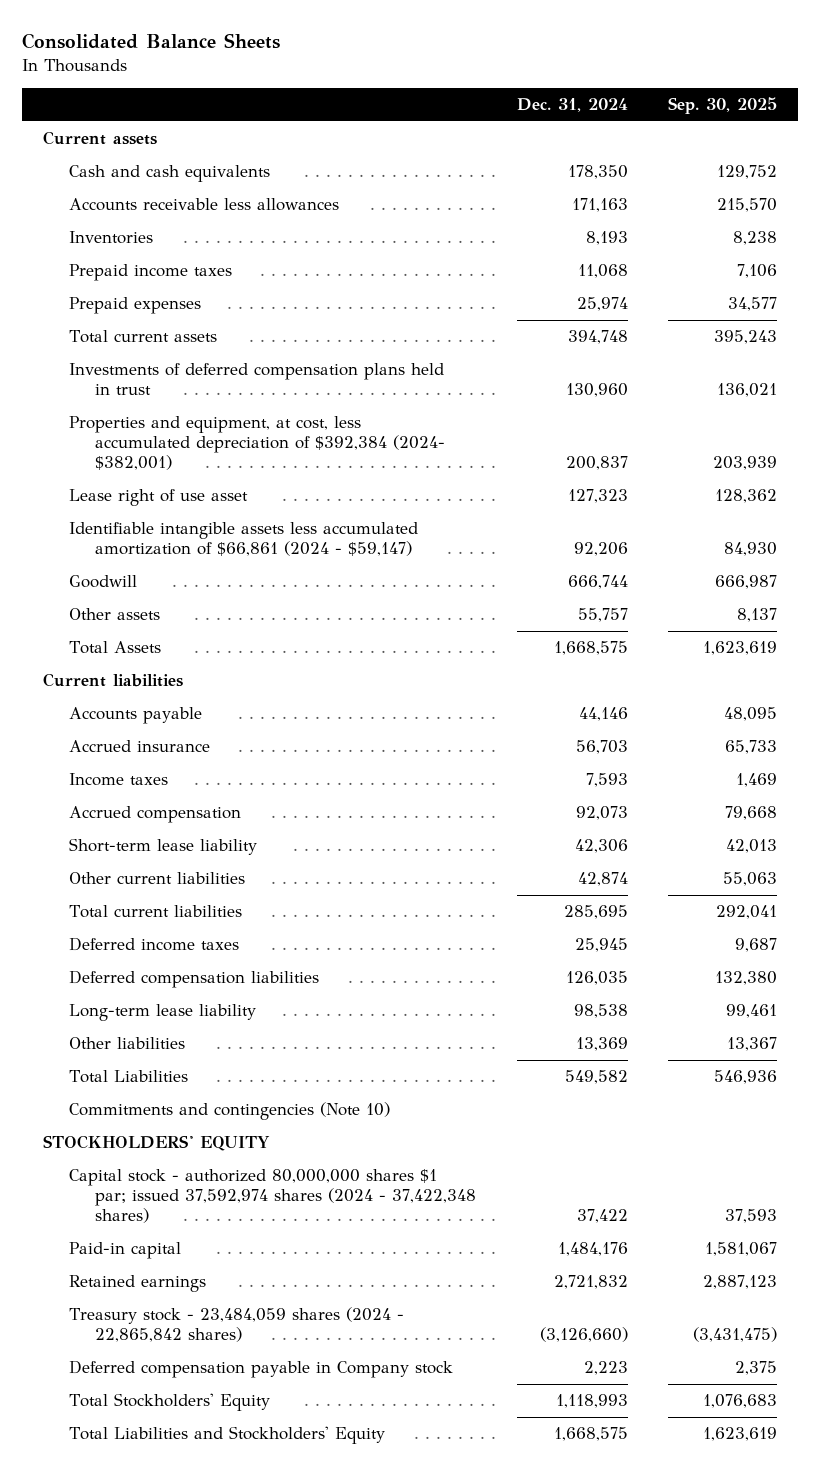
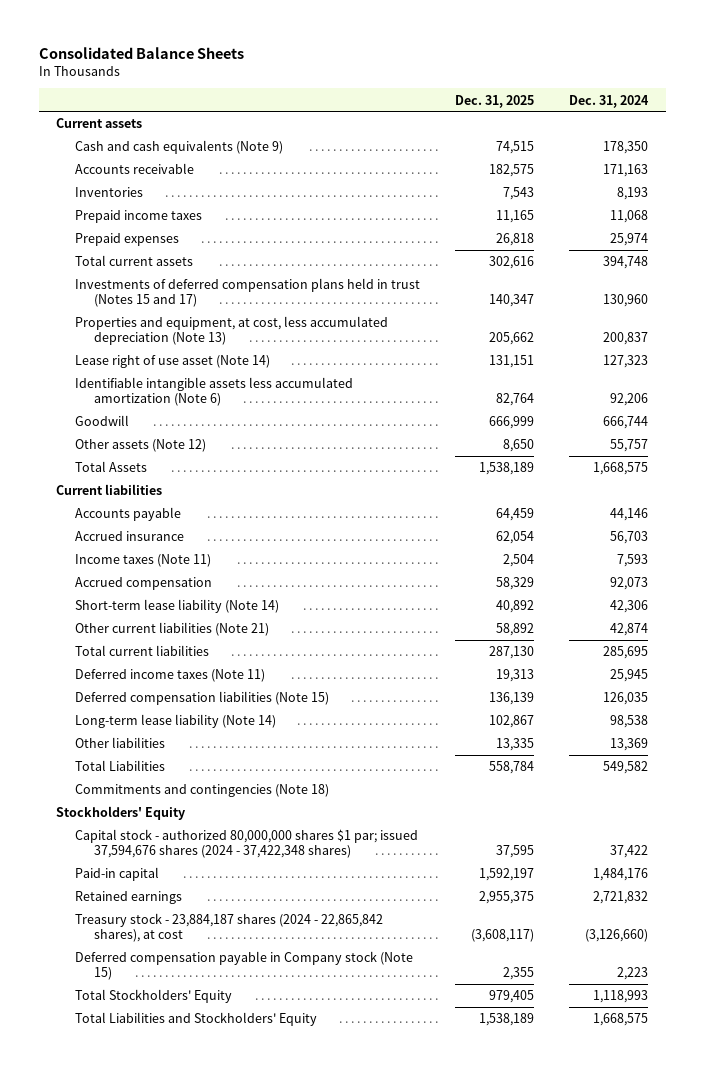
[668,97,778,115] Sep. 30, 2025 -> none
none -> [455,94,535,108] Dec. 31, 2025
[68,165,270,183] Cash and cash equivalents -> [75,140,284,155] Cash and cash equivalents (Note 9)
[68,198,339,212] Accounts receivable less allowances -> [75,163,195,175] Accounts receivable
[68,363,444,396] Investments of deferred compensation plans held in trust -> [75,278,421,308] Investments of deferred compensation plans held in trust (Notes 15 and 17)
[68,416,446,471] Properties and equipment, at cost, less accumulated depreciation of $392,384 (2024- $382,001) -> [75,316,389,346] Properties and equipment, at cost, less accumulated depreciation (Note 13)
[68,489,248,507] Lease right of use asset -> [75,355,271,369] Lease right of use asset (Note 14)
[68,522,418,557] Identifiable intangible assets less accumulated amortization of $66,861 (2024 - $59,147) -> [75,377,354,407] Identifiable intangible assets less accumulated amortization (Note 6)
[68,608,160,621] Other assets -> [75,439,207,453] Other assets (Note 12)
[68,773,168,787] Income taxes -> [75,554,212,568] Income taxes (Note 11)
[68,838,257,856] Short-term lease liability -> [75,599,280,614] Short-term lease liability (Note 14)
[68,872,245,885] Other current liabilities -> [75,622,270,637] Other current liabilities (Note 21)
[68,937,239,952] Deferred income taxes -> [75,669,266,683] Deferred income taxes (Note 11)
[68,970,319,989] Deferred compensation liabilities -> [75,691,330,706] Deferred compensation liabilities (Note 15)
[68,1004,256,1022] Long-term lease liability -> [75,714,277,729] Long-term lease liability (Note 14)
[68,1102,390,1121] Commitments and contingencies (Note 10) -> [75,784,330,798] Commitments and contingencies (Note 18)
[42,1135,270,1152] STOCKHOLDERS' EQUITY -> [56,806,186,821] Stockholders' Equity
[68,1169,477,1224] Capital stock - authorized 80,000,000 shares $1 par; issued 37,592,974 shares (2024 - 37,422,348 shares) -> [75,829,419,859] Capital stock - authorized 80,000,000 shares $1 par; issued 37,594,676 shares (2024 - 37,422,348 shares)
[68,1307,404,1343] Treasury stock - 23,484,059 shares (2024 - 22,865,842 shares) -> [75,913,384,943] Treasury stock - 23,884,187 shares (2024 - 22,865,842 shares), at cost
[68,1360,453,1379] Deferred compensation payable in Company stock -> [75,951,414,981] Deferred compensation payable in Company stock (Note 15)

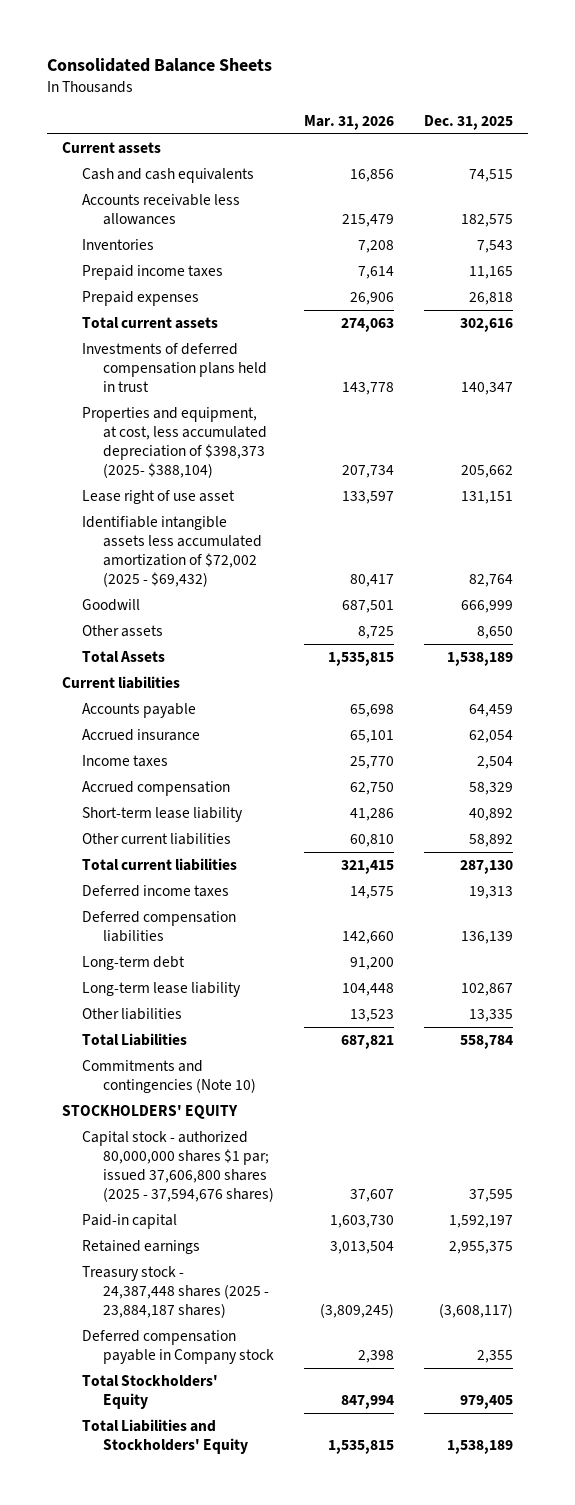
[569,94,650,108] Dec. 31, 2024 -> none
none -> [304,114,395,130] Mar. 31, 2026
[75,140,284,155] Cash and cash equivalents (Note 9) -> [82,167,255,183] Cash and cash equivalents
[75,163,195,175] Accounts receivable -> [82,193,241,225] Accounts receivable less allowances
[75,278,421,308] Investments of deferred compensation plans held in trust (Notes 15 and 17) -> [82,342,268,392] Investments of deferred compensation plans held in trust
[75,316,389,346] Properties and equipment, at cost, less accumulated depreciation (Note 13) -> [82,406,268,478] Properties and equipment, at cost, less accumulated depreciation of $398,373 (2025- $388,104)
[75,355,271,369] Lease right of use asset (Note 14) -> [82,489,236,504] Lease right of use asset
[75,377,354,407] Identifiable intangible assets less accumulated amortization (Note 6) -> [82,515,263,587] Identifiable intangible assets less accumulated amortization of $72,002 (2025 - $69,432)
[75,439,207,453] Other assets (Note 12) -> [82,624,164,637] Other assets
[75,554,212,568] Income taxes (Note 11) -> [82,754,169,767] Income taxes
[75,599,280,614] Short-term lease liability (Note 14) -> [82,806,244,822] Short-term lease liability
[75,622,270,637] Other current liabilities (Note 21) -> [82,832,232,845] Other current liabilities
[75,669,266,683] Deferred income taxes (Note 11) -> [82,884,230,897] Deferred income taxes
[75,691,330,706] Deferred compensation liabilities (Note 15) -> [82,910,237,942] Deferred compensation liabilities
none -> [82,955,186,970] Long-term debt
[75,714,277,729] Long-term lease liability (Note 14) -> [82,981,242,997] Long-term lease liability
[75,784,330,798] Commitments and contingencies (Note 18) -> [82,1059,257,1093] Commitments and contingencies (Note 10)
[56,806,186,821] Stockholders' Equity -> [61,1104,238,1119] STOCKHOLDERS' EQUITY
[75,829,419,859] Capital stock - authorized 80,000,000 shares $1 par; issued 37,594,676 shares (2024 - 37,422,348 shares) -> [82,1130,275,1202] Capital stock - authorized 80,000,000 shares $1 par; issued 37,606,800 shares (2025 - 37,594,676 shares)
[75,913,384,943] Treasury stock - 23,884,187 shares (2024 - 22,865,842 shares), at cost -> [82,1265,270,1318] Treasury stock - 24,387,448 shares (2025 - 23,884,187 shares)
[75,951,414,981] Deferred compensation payable in Company stock (Note 15) -> [82,1329,275,1364] Deferred compensation payable in Company stock

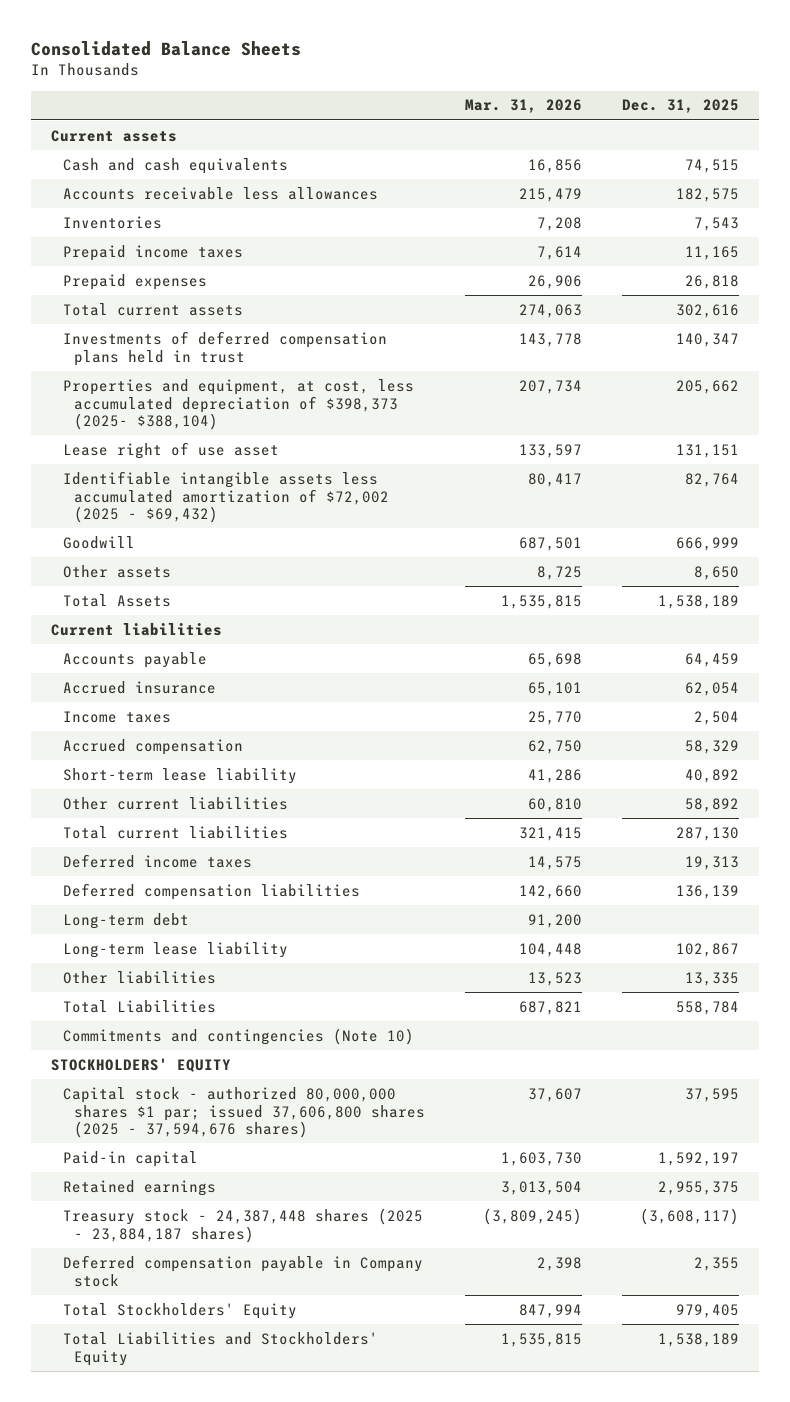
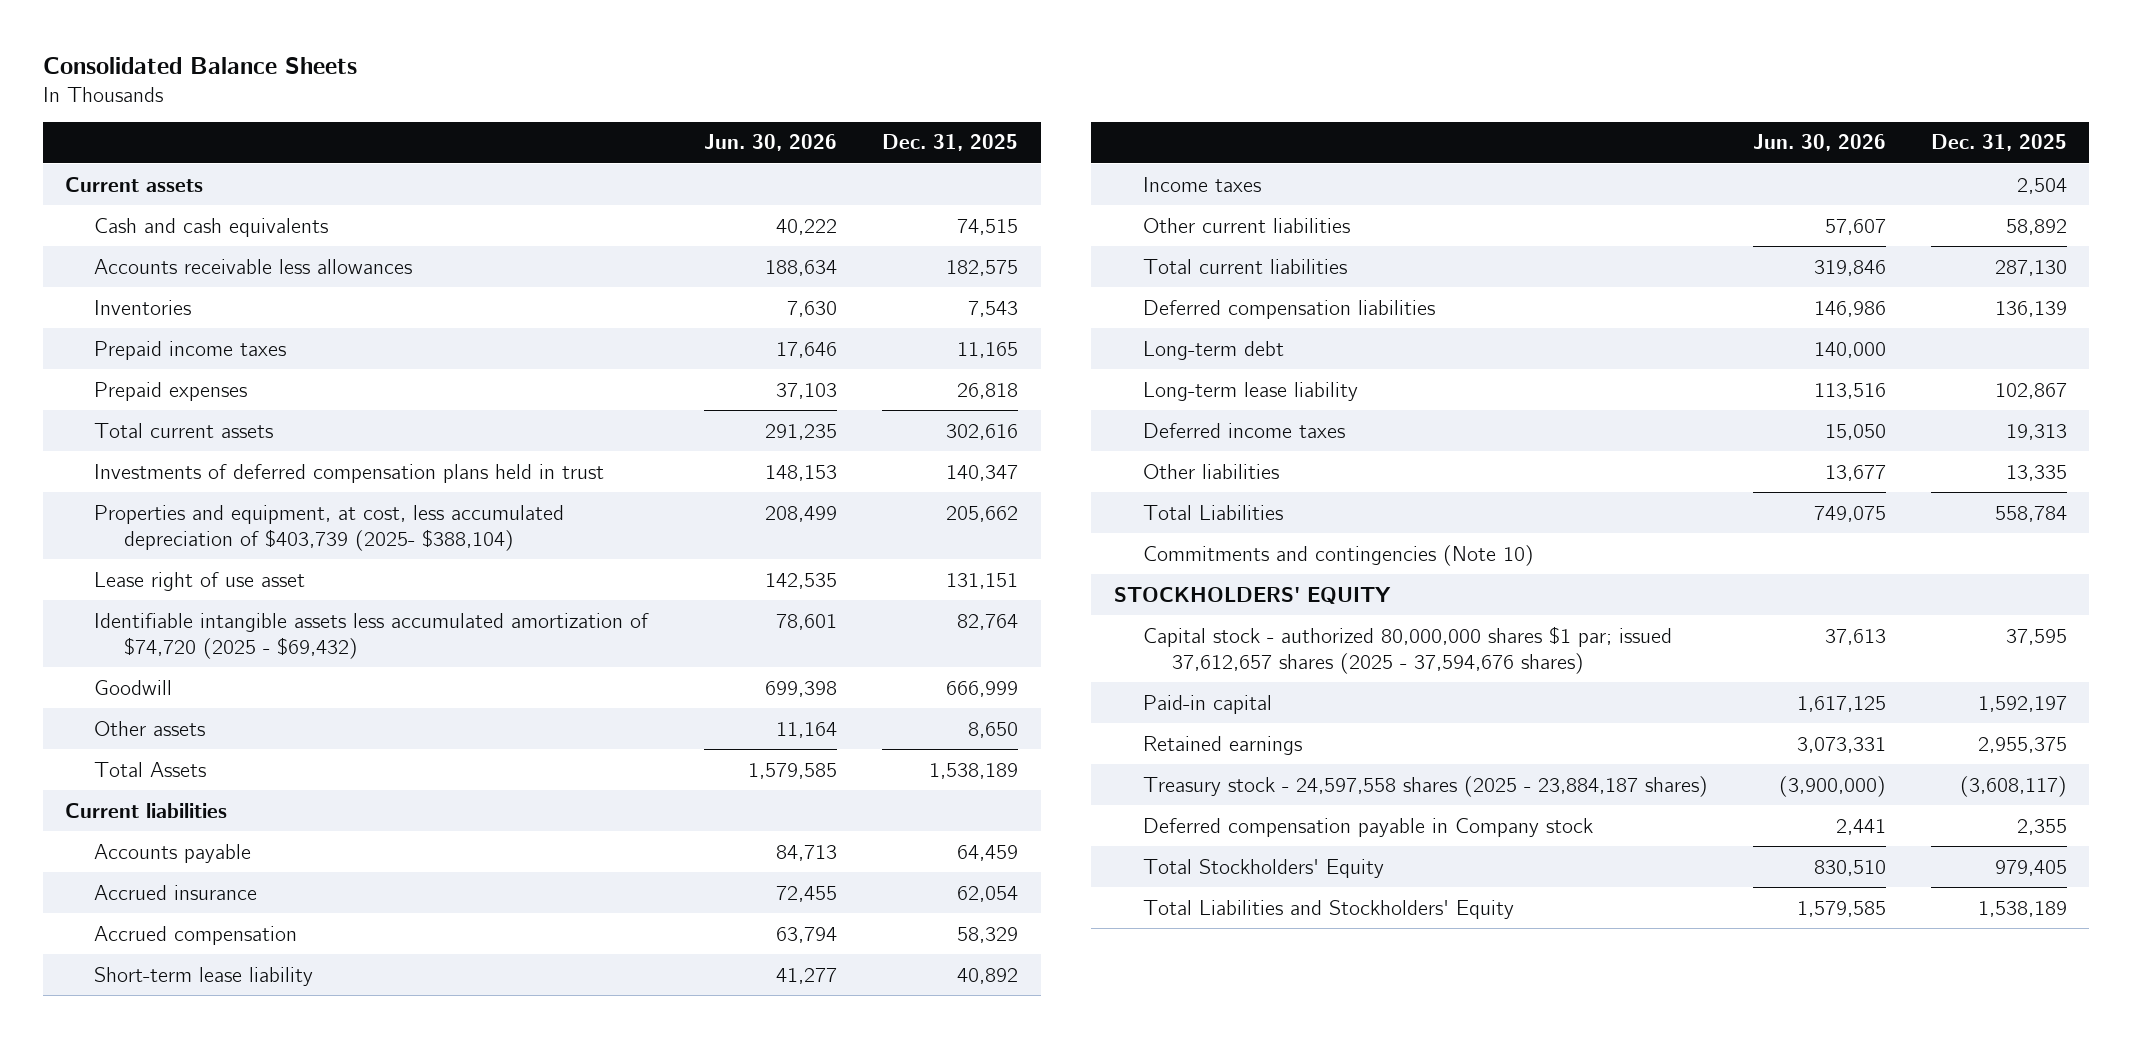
[465,99,583,114] Mar. 31, 2026 -> none
none -> [704,134,838,152] Jun. 30, 2026
[62,378,414,431] Properties and equipment, at cost, less accumulated depreciation of $398,373 (2025- $388,104) -> [94,504,565,551] Properties and equipment, at cost, less accumulated depreciation of $403,739 (2025- $388,104)
[62,470,390,524] Identifiable intangible assets less accumulated amortization of $72,002 (2025 - $69,432) -> [94,612,650,659] Identifiable intangible assets less accumulated amortization of $74,720 (2025 - $69,432)
[62,710,171,723] Income taxes -> [1142,176,1261,192] Income taxes
[62,853,252,868] Deferred income taxes -> [1142,422,1345,438] Deferred income taxes
[62,1086,426,1139] Capital stock - authorized 80,000,000 shares $1 par; issued 37,606,800 shares (2025 - 37,594,676 shares) -> [1142,625,1672,674] Capital stock - authorized 80,000,000 shares $1 par; issued 37,612,657 shares (2025 - 37,594,676 shares)
[62,1207,423,1243] Treasury stock - 24,387,448 shares (2025 - 23,884,187 shares) -> [1142,775,1708,797] Treasury stock - 24,597,558 shares (2025 - 23,884,187 shares)

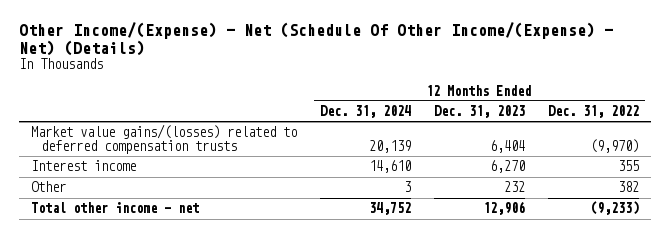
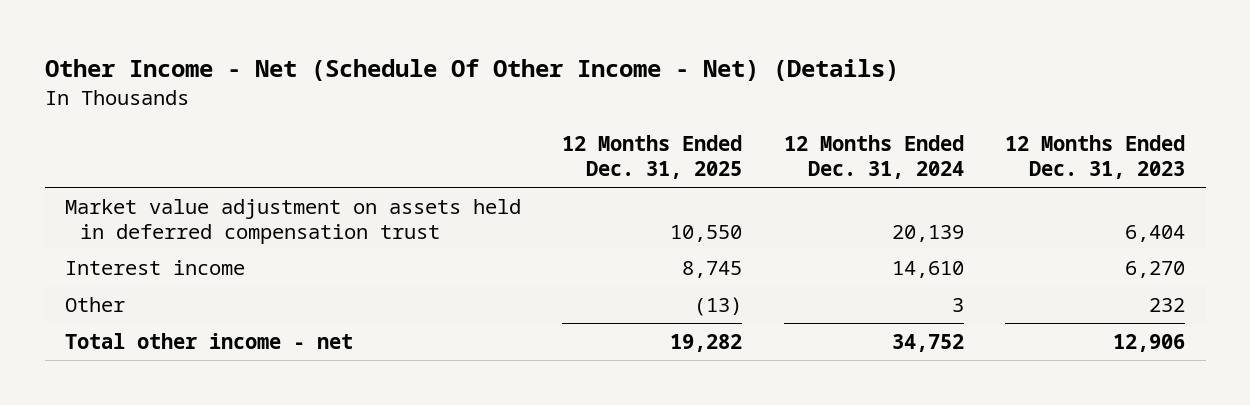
[18,22,613,56] Other Income/(Expense) - Net (Schedule Of Other Income/(Expense) - Net) (Details) -> [44,58,899,81] Other Income - Net (Schedule Of Other Income - Net) (Details)
[548,105,640,119] Dec. 31, 2022 -> none
none -> [562,135,743,180] 12 Months Ended Dec. 31, 2025
[30,124,297,154] Market value gains/(losses) related to deferred compensation trusts -> [65,198,522,244] Market value adjustment on assets held in deferred compensation trust

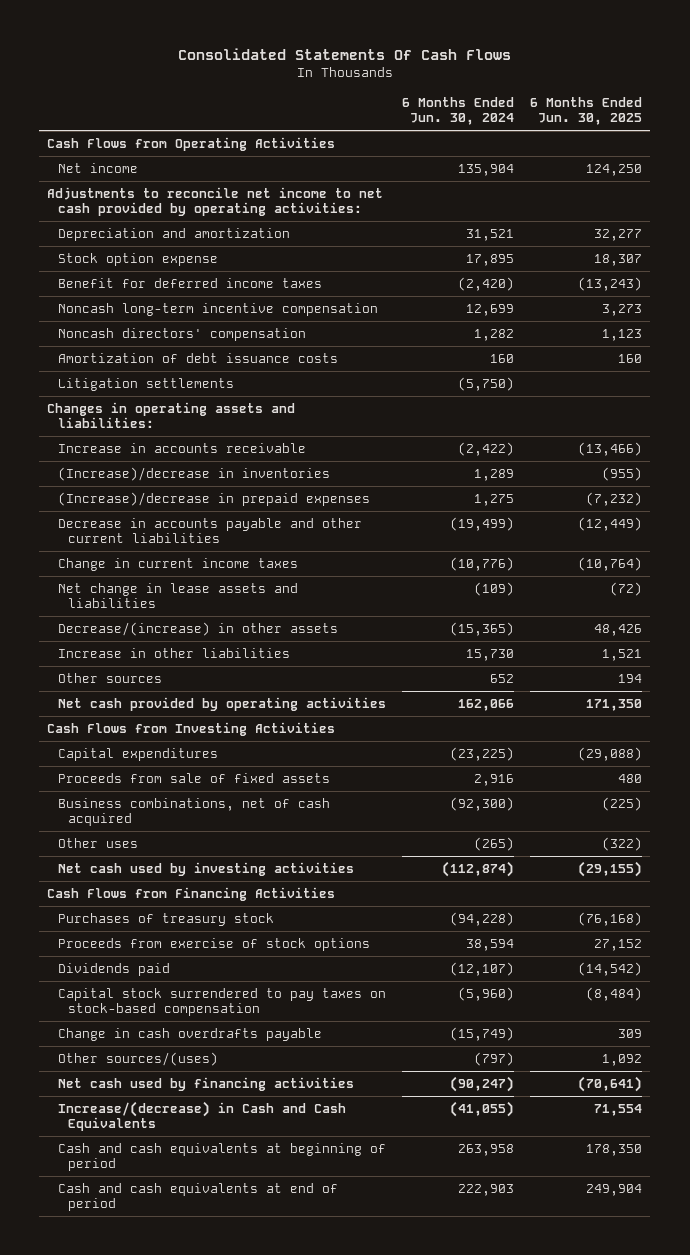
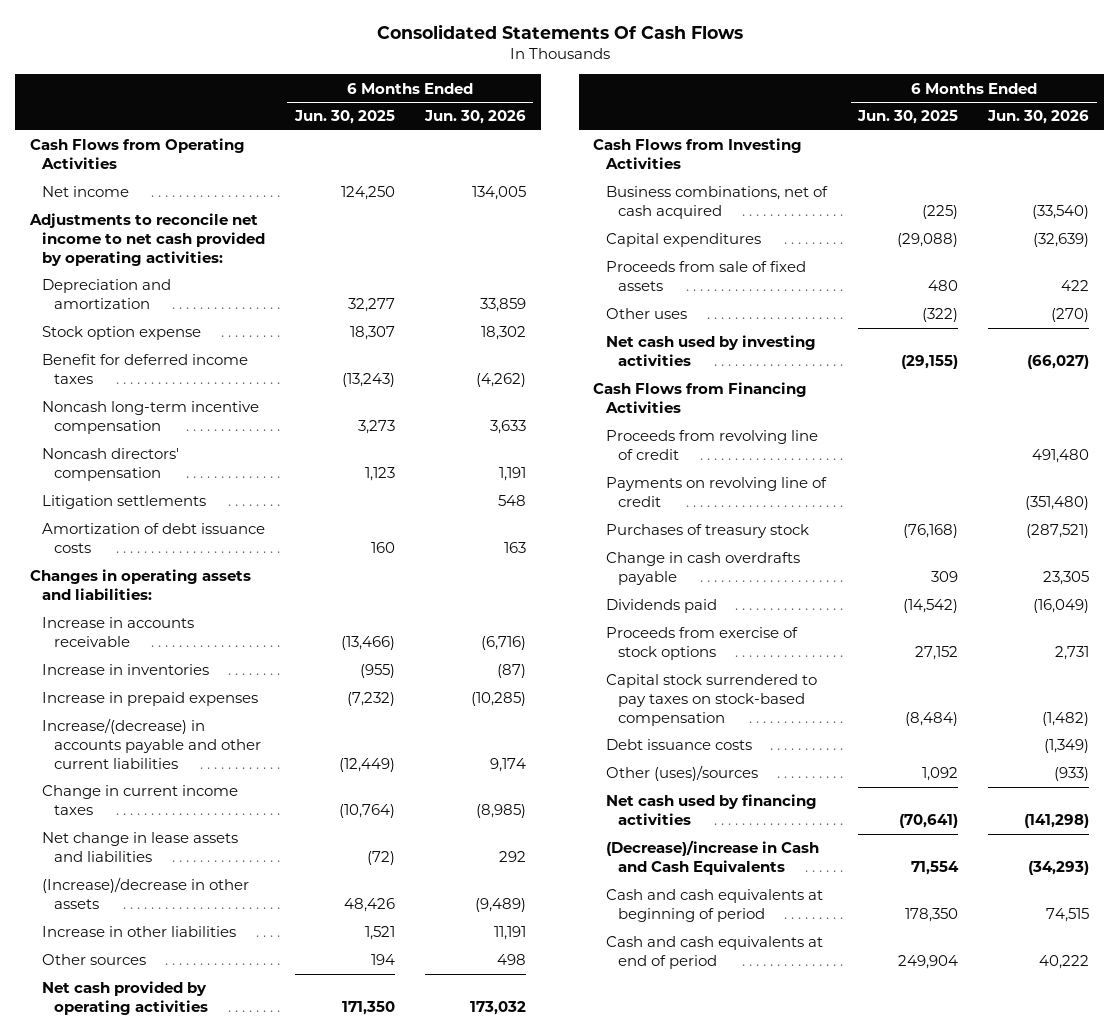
[402,96,515,126] 6 Months Ended Jun. 30, 2024 -> none
none -> [423,110,526,125] Jun. 30, 2026
[57,352,338,363] Amortization of debt issuance costs -> [42,523,266,554] Amortization of debt issuance costs
[57,466,330,481] (Increase)/decrease in inventories -> [42,664,210,676] Increase in inventories
[57,491,370,506] (Increase)/decrease in prepaid expenses -> [42,692,259,707] Increase in prepaid expenses
[57,517,362,544] Decrease in accounts payable and other current liabilities -> [42,718,262,769] Increase/(decrease) in accounts payable and other current liabilities
[57,621,338,636] Decrease/(increase) in other assets -> [42,877,250,910] (Increase)/decrease in other assets
[57,797,330,827] Business combinations, net of cash acquired -> [605,186,828,220] Business combinations, net of cash acquired
none -> [605,430,818,461] Proceeds from revolving line of credit
none -> [605,477,827,508] Payments on revolving line of credit
[57,1027,322,1041] Change in cash overdrafts payable -> [605,552,800,586] Change in cash overdrafts payable
[57,937,370,951] Proceeds from exercise of stock options -> [605,627,798,661] Proceeds from exercise of stock options
none -> [605,739,752,751] Debt issuance costs
[57,1051,218,1066] Other sources/(uses) -> [605,765,758,782] Other (uses)/sources
[57,1100,346,1132] Increase/(decrease) in Cash and Cash Equivalents -> [605,840,819,876] (Decrease)/increase in Cash and Cash Equivalents

